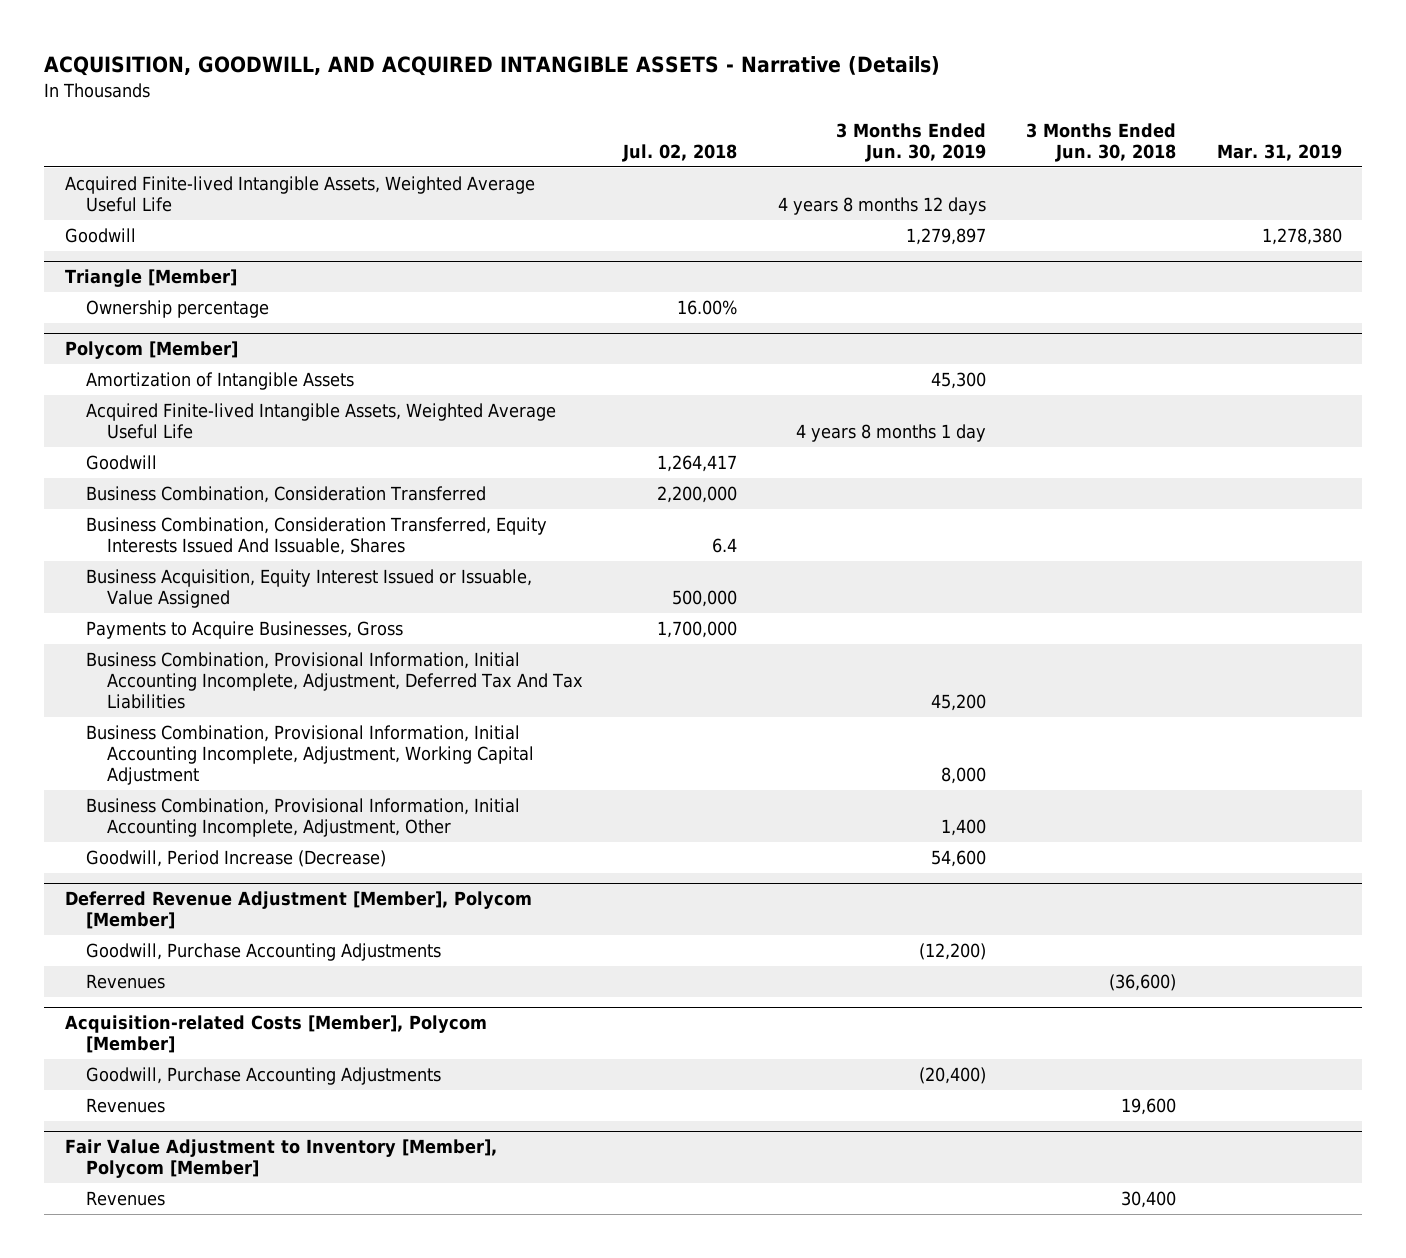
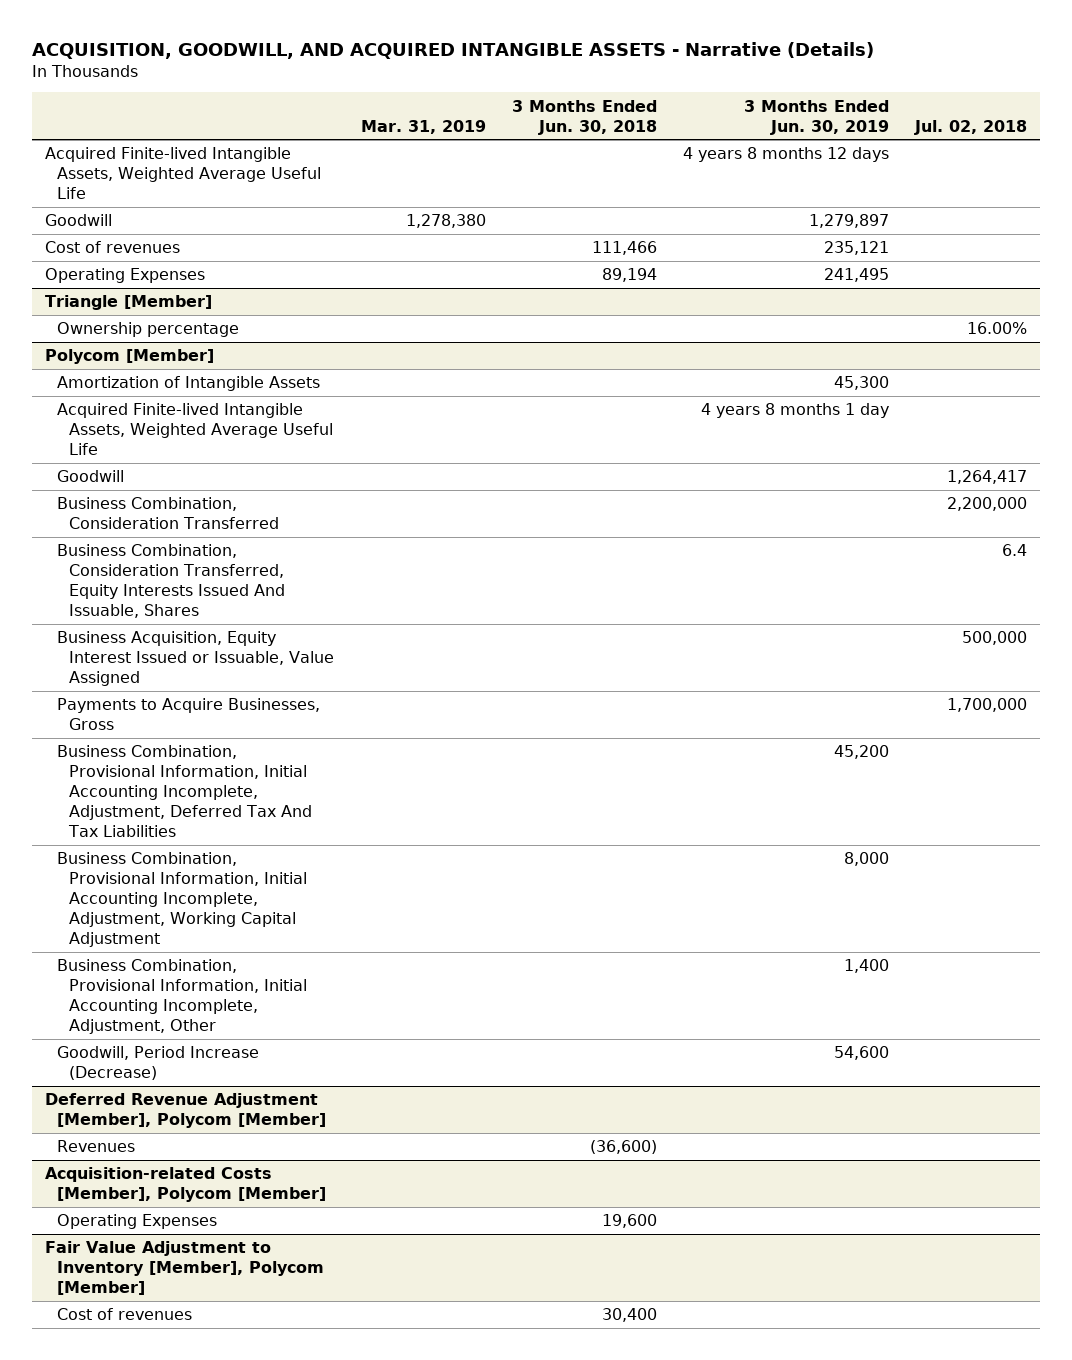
none -> [44,241,180,254] Cost of revenues
none -> [44,268,205,284] Operating Expenses
[85,942,441,961] Goodwill, Purchase Accounting Adjustments -> none
[85,1066,441,1085] Goodwill, Purchase Accounting Adjustments -> none
[85,1097,165,1113] Revenues -> [57,1214,218,1230] Operating Expenses
[85,1190,165,1206] Revenues -> none
none -> [57,1308,193,1321] Cost of revenues

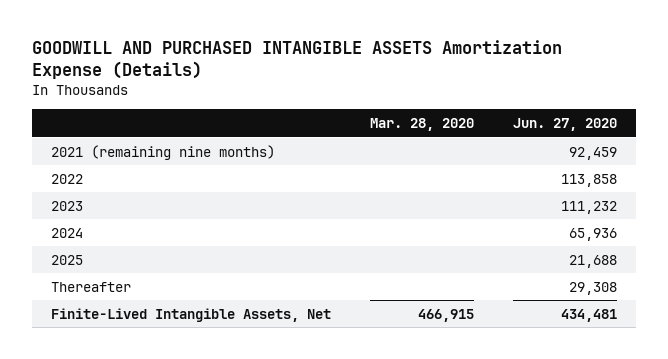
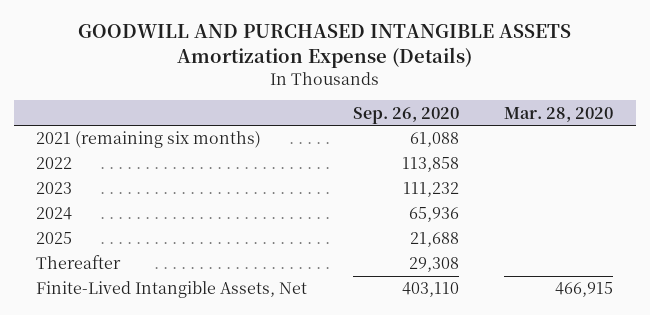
[512,118,617,132] Jun. 27, 2020 -> none
none -> [352,106,459,124] Sep. 26, 2020
[50,144,275,160] 2021 (remaining nine months) -> [36,131,262,149] 2021 (remaining six months)

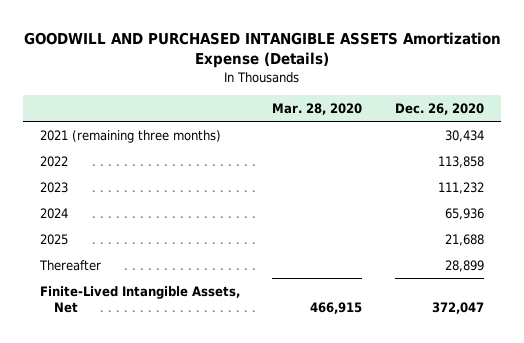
[352,106,459,124] Sep. 26, 2020 -> none
none -> [395,102,485,115] Dec. 26, 2020
[36,131,262,149] 2021 (remaining six months) -> [39,129,221,143] 2021 (remaining three months)

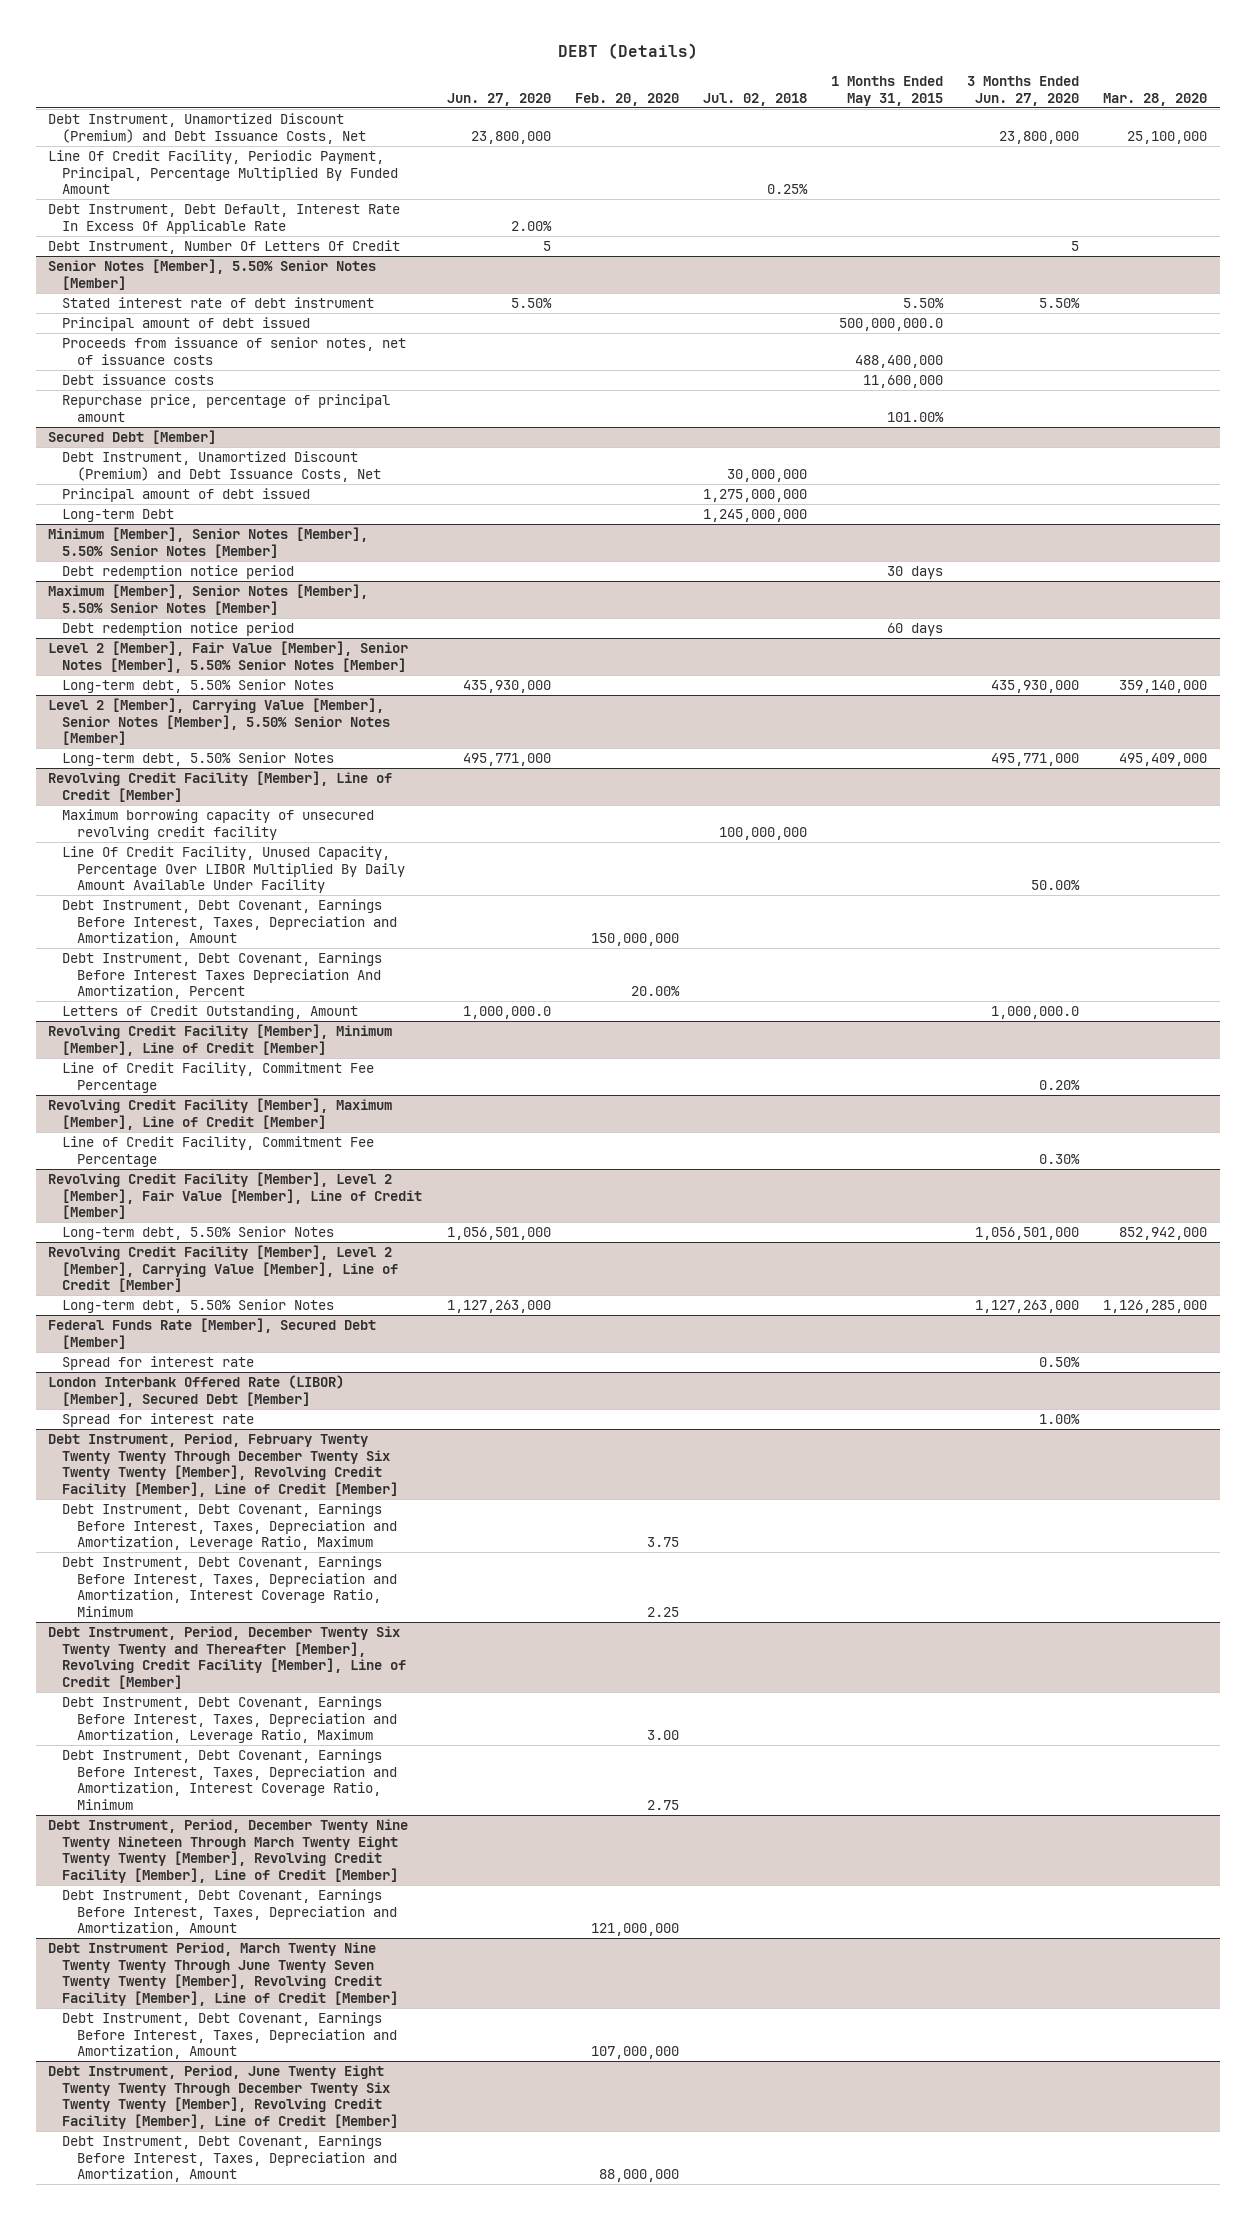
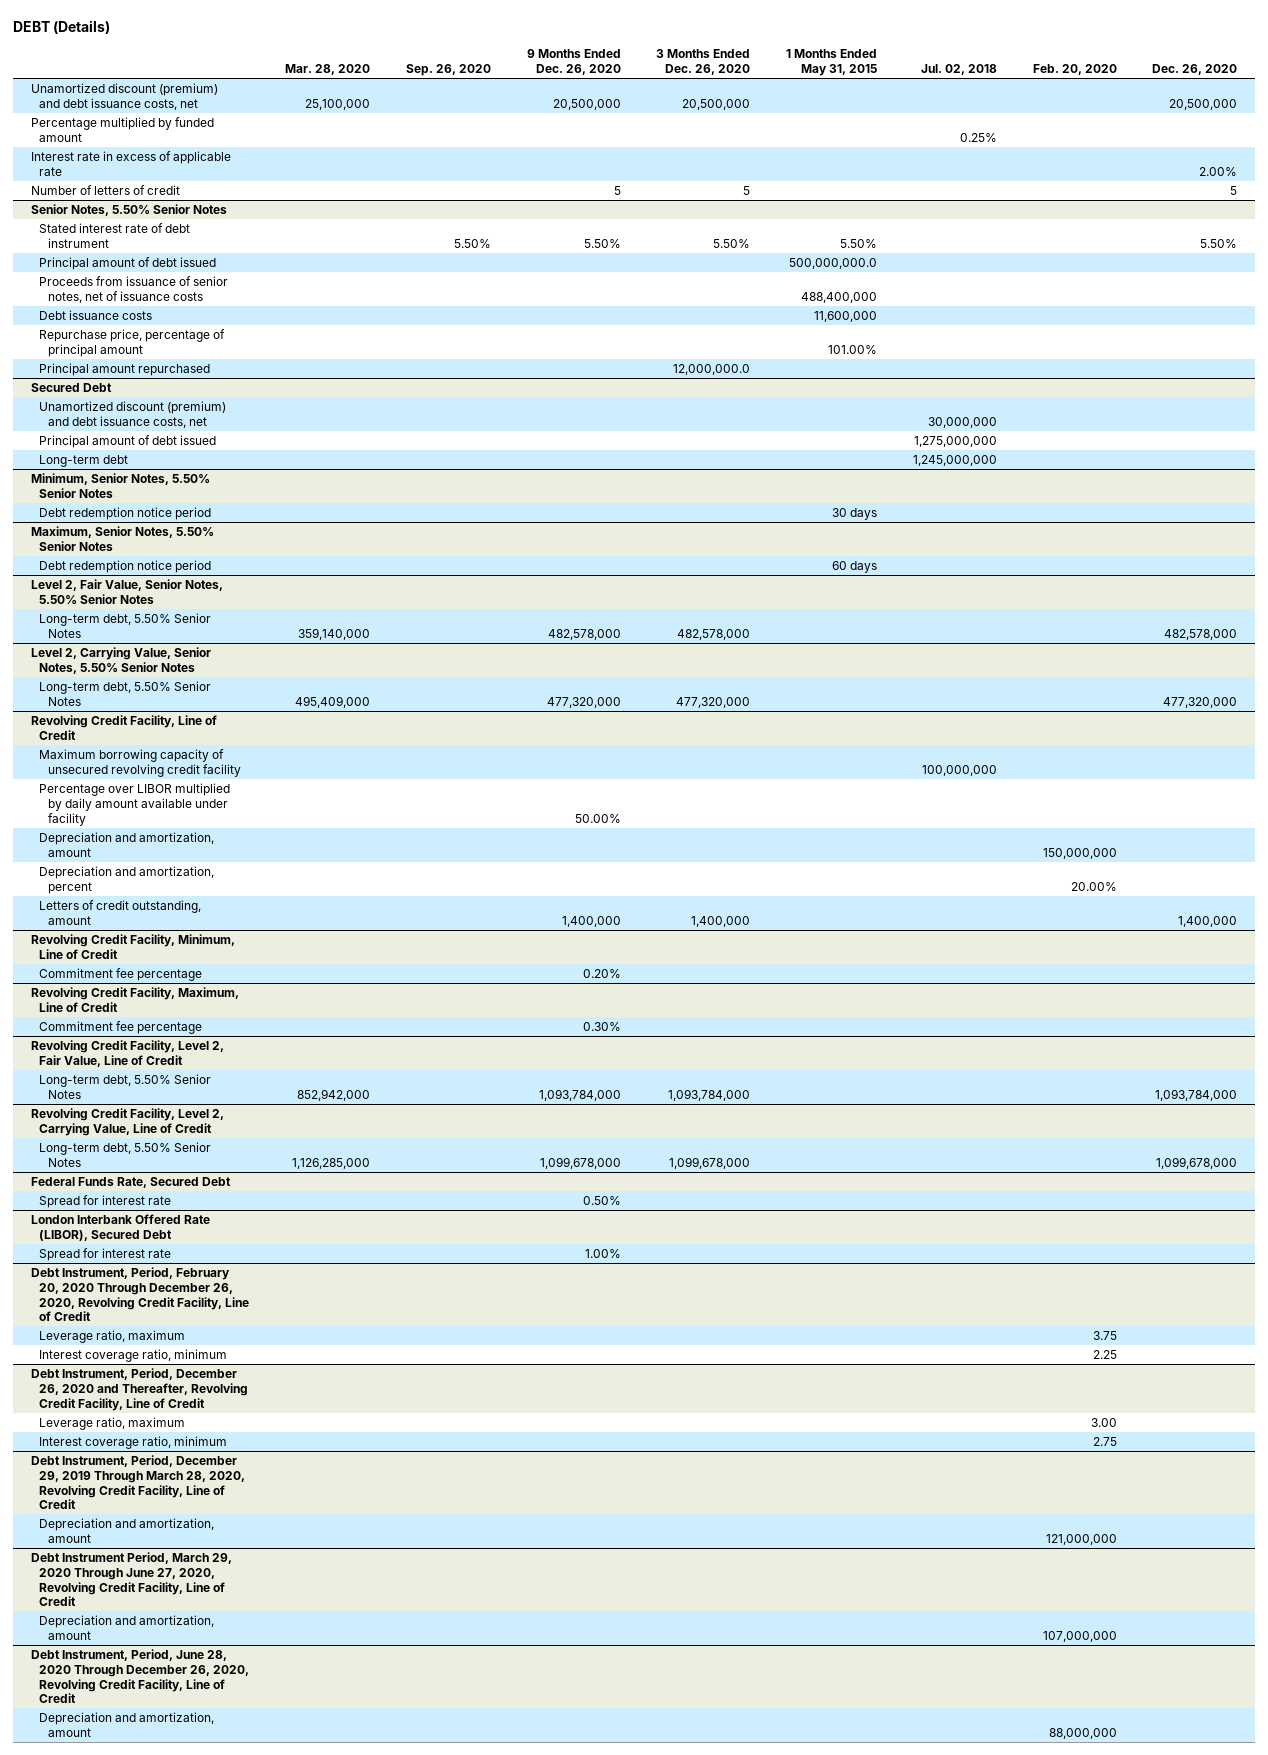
[446,92,551,106] Jun. 27, 2020 -> none
[967,76,1080,106] 3 Months Ended Jun. 27, 2020 -> none
none -> [405,63,491,76] Sep. 26, 2020
none -> [526,49,621,75] 9 Months Ended Dec. 26, 2020
none -> [656,49,751,75] 3 Months Ended Dec. 26, 2020
none -> [1152,63,1238,75] Dec. 26, 2020
[48,112,367,144] Debt Instrument, Unamortized Discount (Premium) and Debt Issuance Costs, Net -> [30,83,218,110] Unamortized discount (premium) and debt issuance costs, net
[48,149,399,195] Line Of Credit Facility, Periodic Payment, Principal, Percentage Multiplied By Funded Amount -> [30,117,214,142] Percentage multiplied by funded amount
[48,203,401,234] Debt Instrument, Debt Default, Interest Rate In Excess Of Applicable Rate -> [30,151,231,176] Interest rate in excess of applicable rate
[48,239,401,254] Debt Instrument, Number Of Letters Of Credit -> [30,185,180,196] Number of letters of credit
[48,258,377,290] Senior Notes [Member], 5.50% Senior Notes [Member] -> [30,204,227,217] Senior Notes, 5.50% Senior Notes
none -> [39,363,211,377] Principal amount repurchased
[48,429,217,444] Secured Debt [Member] -> [30,383,112,393] Secured Debt
[62,450,381,482] Debt Instrument, Unamortized Discount (Premium) and Debt Issuance Costs, Net -> [39,401,227,428] Unamortized discount (premium) and debt issuance costs, net
[62,508,175,522] Long-term Debt -> [39,455,129,468] Long-term debt
[48,526,369,558] Minimum [Member], Senior Notes [Member], 5.50% Senior Notes [Member] -> [30,473,210,498] Minimum, Senior Notes, 5.50% Senior Notes
[48,583,369,615] Maximum [Member], Senior Notes [Member], 5.50% Senior Notes [Member] -> [30,526,214,551] Maximum, Senior Notes, 5.50% Senior Notes
[48,640,409,673] Level 2 [Member], Fair Value [Member], Senior Notes [Member], 5.50% Senior Notes [Member] -> [30,579,223,605] Level 2, Fair Value, Senior Notes, 5.50% Senior Notes
[48,697,391,746] Level 2 [Member], Carrying Value [Member], Senior Notes [Member], 5.50% Senior Notes [Member] -> [30,647,211,674] Level 2, Carrying Value, Senior Notes, 5.50% Senior Notes
[48,770,393,802] Revolving Credit Facility [Member], Line of Credit [Member] -> [30,715,217,740] Revolving Credit Facility, Line of Credit
[62,845,405,894] Line Of Credit Facility, Unused Capacity, Percentage Over LIBOR Multiplied By Daily Amount Available Under Facility -> [39,783,231,826] Percentage over LIBOR multiplied by daily amount available under facility
[62,898,397,947] Debt Instrument, Debt Covenant, Earnings Before Interest, Taxes, Depreciation and Amortization, Amount -> [39,832,215,857] Depreciation and amortization, amount
[62,951,383,1000] Debt Instrument, Debt Covenant, Earnings Before Interest Taxes Depreciation And Amortization, Percent -> [39,866,215,894] Depreciation and amortization, percent
[62,1004,359,1019] Letters of Credit Outstanding, Amount -> [39,900,202,925] Letters of credit outstanding, amount
[48,1023,393,1056] Revolving Credit Facility [Member], Minimum [Member], Line of Credit [Member] -> [30,934,235,959] Revolving Credit Facility, Minimum, Line of Credit
[62,1061,375,1093] Line of Credit Facility, Commitment Fee Percentage -> [39,968,203,982] Commitment fee percentage
[48,1097,393,1130] Revolving Credit Facility [Member], Maximum [Member], Line of Credit [Member] -> [30,987,239,1012] Revolving Credit Facility, Maximum, Line of Credit
[62,1135,375,1167] Line of Credit Facility, Commitment Fee Percentage -> [39,1021,203,1035] Commitment fee percentage
[48,1171,423,1220] Revolving Credit Facility [Member], Level 2 [Member], Fair Value [Member], Line of Credit [Member] -> [30,1040,224,1067] Revolving Credit Facility, Level 2, Fair Value, Line of Credit
[48,1244,399,1293] Revolving Credit Facility [Member], Level 2 [Member], Carrying Value [Member], Line of Credit [Member] -> [30,1108,224,1136] Revolving Credit Facility, Level 2, Carrying Value, Line of Credit
[48,1317,377,1349] Federal Funds Rate [Member], Secured Debt [Member] -> [30,1177,231,1189] Federal Funds Rate, Secured Debt
[48,1374,345,1407] London Interbank Offered Rate (LIBOR) [Member], Secured Debt [Member] -> [30,1214,210,1241] London Interbank Offered Rate (LIBOR), Secured Debt
[48,1432,399,1497] Debt Instrument, Period, February Twenty Twenty Twenty Through December Twenty Six Twenty Twenty [Member], Revolving Credit Facility [Member], Line of Credit [Member] -> [30,1267,250,1322] Debt Instrument, Period, February 20, 2020 Through December 26, 2020, Revolving Credit Facility, Line of Credit
[62,1502,397,1551] Debt Instrument, Debt Covenant, Earnings Before Interest, Taxes, Depreciation and Amortization, Leverage Ratio, Maximum -> [39,1330,186,1344] Leverage ratio, maximum
[62,1555,397,1617] Debt Instrument, Debt Covenant, Earnings Before Interest, Taxes, Depreciation and Amortization, Interest Coverage Ratio, Minimum -> [39,1349,228,1363] Interest coverage ratio, minimum
[48,1625,407,1689] Debt Instrument, Period, December Twenty Six Twenty Twenty and Thereafter [Member], Revolving Credit Facility [Member], Line of Credit [Member] -> [30,1368,249,1411] Debt Instrument, Period, December 26, 2020 and Thereafter, Revolving Credit Facility, Line of Credit
[62,1695,397,1744] Debt Instrument, Debt Covenant, Earnings Before Interest, Taxes, Depreciation and Amortization, Leverage Ratio, Maximum -> [39,1417,186,1431] Leverage ratio, maximum
[62,1748,397,1810] Debt Instrument, Debt Covenant, Earnings Before Interest, Taxes, Depreciation and Amortization, Interest Coverage Ratio, Minimum -> [39,1436,228,1450] Interest coverage ratio, minimum
[48,1818,409,1883] Debt Instrument, Period, December Twenty Nine Twenty Nineteen Through March Twenty Eight Twenty Twenty [Member], Revolving Credit Facility [Member], Line of Credit [Member] -> [30,1455,246,1510] Debt Instrument, Period, December 29, 2019 Through March 28, 2020, Revolving Credit Facility, Line of Credit
[62,1888,397,1937] Debt Instrument, Debt Covenant, Earnings Before Interest, Taxes, Depreciation and Amortization, Amount -> [39,1518,215,1543] Depreciation and amortization, amount
[48,1941,399,2006] Debt Instrument Period, March Twenty Nine Twenty Twenty Through June Twenty Seven Twenty Twenty [Member], Revolving Credit Facility [Member], Line of Credit [Member] -> [30,1552,232,1607] Debt Instrument Period, March 29, 2020 Through June 27, 2020, Revolving Credit Facility, Line of Credit
[62,2011,397,2060] Debt Instrument, Debt Covenant, Earnings Before Interest, Taxes, Depreciation and Amortization, Amount -> [39,1615,215,1640] Depreciation and amortization, amount
[48,2064,399,2129] Debt Instrument, Period, June Twenty Eight Twenty Twenty Through December Twenty Six Twenty Twenty [Member], Revolving Credit Facility [Member], Line of Credit [Member] -> [30,1649,250,1704] Debt Instrument, Period, June 28, 2020 Through December 26, 2020, Revolving Credit Facility, Line of Credit
[62,2134,397,2183] Debt Instrument, Debt Covenant, Earnings Before Interest, Taxes, Depreciation and Amortization, Amount -> [39,1712,215,1737] Depreciation and amortization, amount

